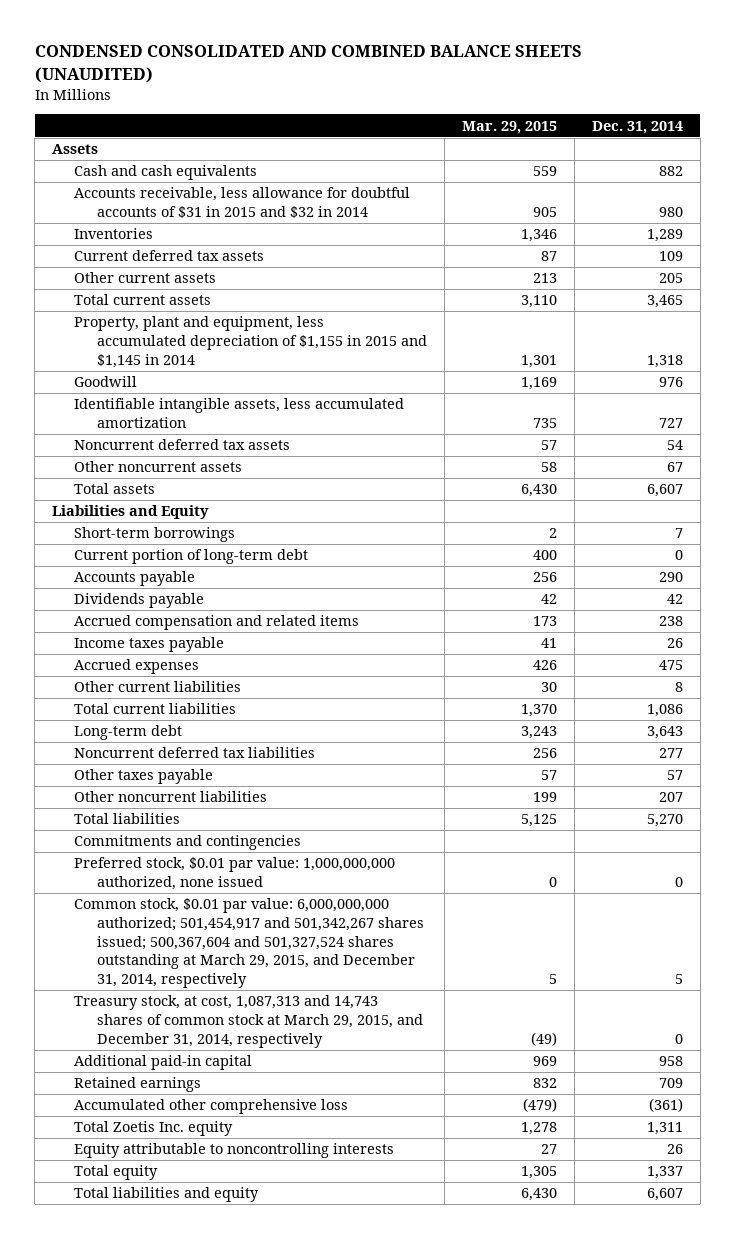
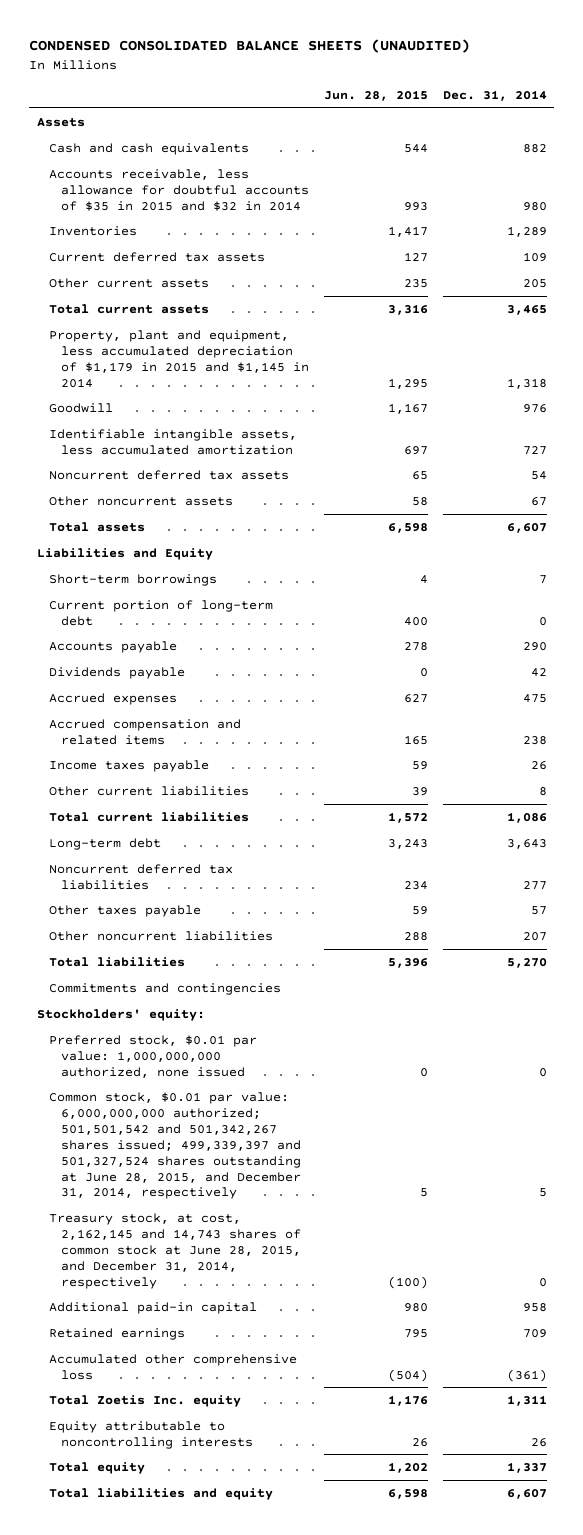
[34,45,582,83] CONDENSED CONSOLIDATED AND COMBINED BALANCE SHEETS (UNAUDITED) -> [29,39,471,54] CONDENSED CONSOLIDATED BALANCE SHEETS (UNAUDITED)
[461,120,557,134] Mar. 29, 2015 -> none
none -> [324,90,429,102] Jun. 28, 2015
[74,187,411,219] Accounts receivable, less allowance for doubtful accounts of $31 in 2015 and $32 in 2014 -> [48,168,310,211] Accounts receivable, less allowance for doubtful accounts of $35 in 2015 and $32 in 2014
[74,316,427,368] Property, plant and equipment, less accumulated depreciation of $1,155 in 2015 and $1,145 in 2014 -> [48,329,310,388] Property, plant and equipment, less accumulated depreciation of $1,179 in 2015 and $1,145 in 2014
[74,659,200,675] Accrued expenses -> [48,692,177,705] Accrued expenses
none -> [36,1008,205,1021] Stockholders' equity:
[74,898,424,989] Common stock, $0.01 par value: 6,000,000,000 authorized; 501,454,917 and 501,342,267 shares issued; 500,367,604 and 501,327,524 shares outstanding at March 29, 2015, and December 31, 2014, respectively -> [48,1091,302,1200] Common stock, $0.01 par value: 6,000,000,000 authorized; 501,501,542 and 501,342,267 shares issued; 499,339,397 and 501,327,524 shares outstanding at June 28, 2015, and December 31, 2014, respectively
[74,995,423,1048] Treasury stock, at cost, 1,087,313 and 14,743 shares of common stock at March 29, 2015, and December 31, 2014, respectively -> [48,1212,302,1289] Treasury stock, at cost, 2,162,145 and 14,743 shares of common stock at June 28, 2015, and December 31, 2014, respectively

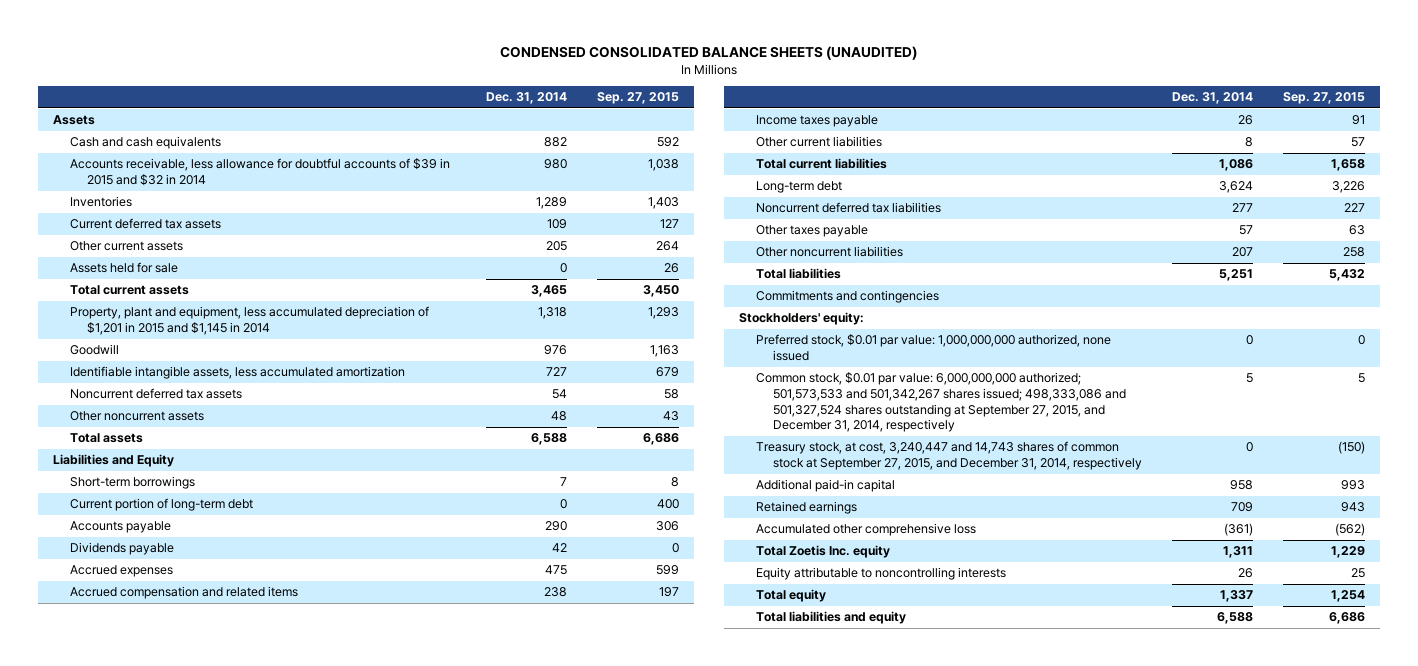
[324,90,429,102] Jun. 28, 2015 -> none
none -> [596,92,679,105] Sep. 27, 2015
[48,168,310,211] Accounts receivable, less allowance for doubtful accounts of $35 in 2015 and $32 in 2014 -> [69,158,450,187] Accounts receivable, less allowance for doubtful accounts of $39 in 2015 and $32 in 2014
none -> [69,262,178,274] Assets held for sale
[48,329,310,388] Property, plant and equipment, less accumulated depreciation of $1,179 in 2015 and $1,145 in 2014 -> [69,306,429,336] Property, plant and equipment, less accumulated depreciation of $1,201 in 2015 and $1,145 in 2014
[530,496,547,506] 67 -> [550,411,567,422] 48
[506,522,547,533] 6,607 -> [530,433,567,446] 6,588
[506,838,547,849] 3,643 -> [1219,181,1254,194] 3,624
[506,957,547,968] 5,270 -> [1219,269,1254,282] 5,251
[48,1091,302,1200] Common stock, $0.01 par value: 6,000,000,000 authorized; 501,501,542 and 501,342,267 shares issued; 499,339,397 and 501,327,524 shares outstanding at June 28, 2015, and December 31, 2014, respectively -> [756,372,1127,433] Common stock, $0.01 par value: 6,000,000,000 authorized; 501,573,533 and 501,342,267 shares issued; 498,333,086 and 501,327,524 shares outstanding at September 27, 2015, and December 31, 2014, respectively
[48,1212,302,1289] Treasury stock, at cost, 2,162,145 and 14,743 shares of common stock at June 28, 2015, and December 31, 2014, respectively -> [756,441,1143,471] Treasury stock, at cost, 3,240,447 and 14,743 shares of common stock at September 27, 2015, and December 31, 2014, respectively
[506,1488,547,1499] 6,607 -> [1217,612,1254,625] 6,588

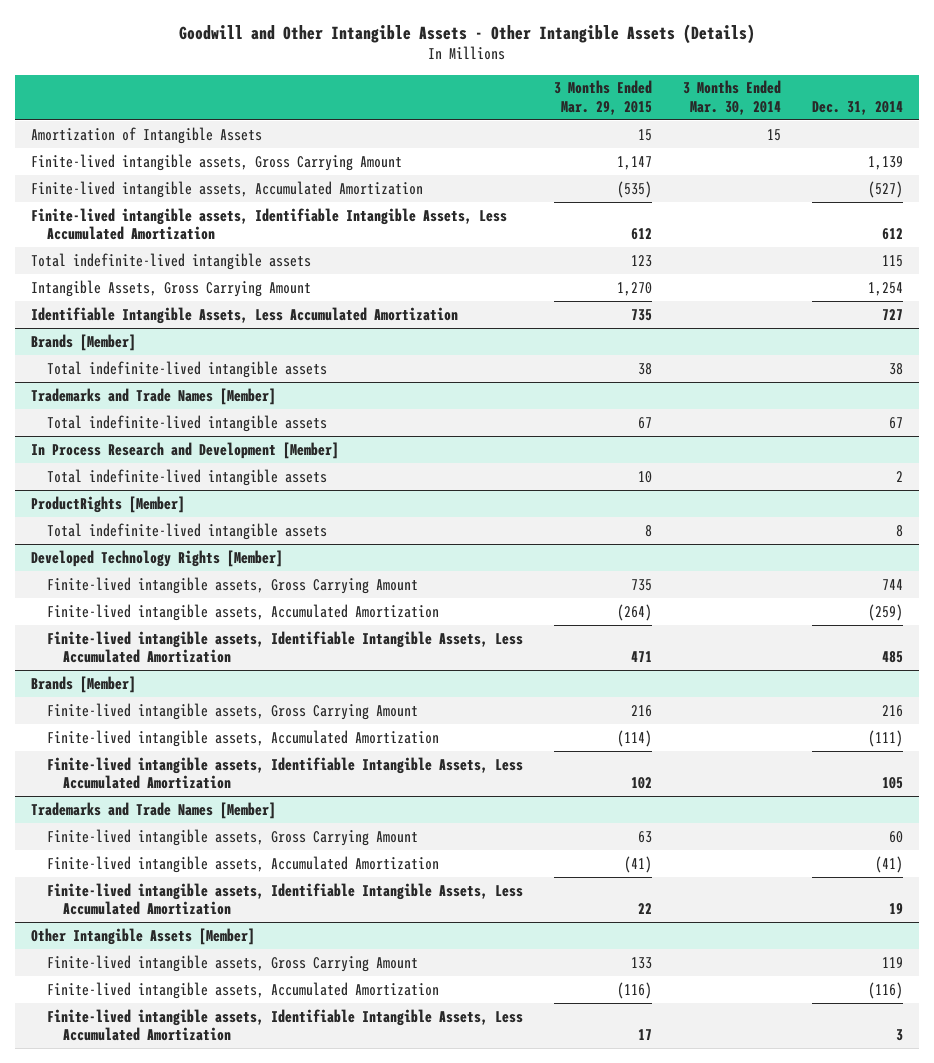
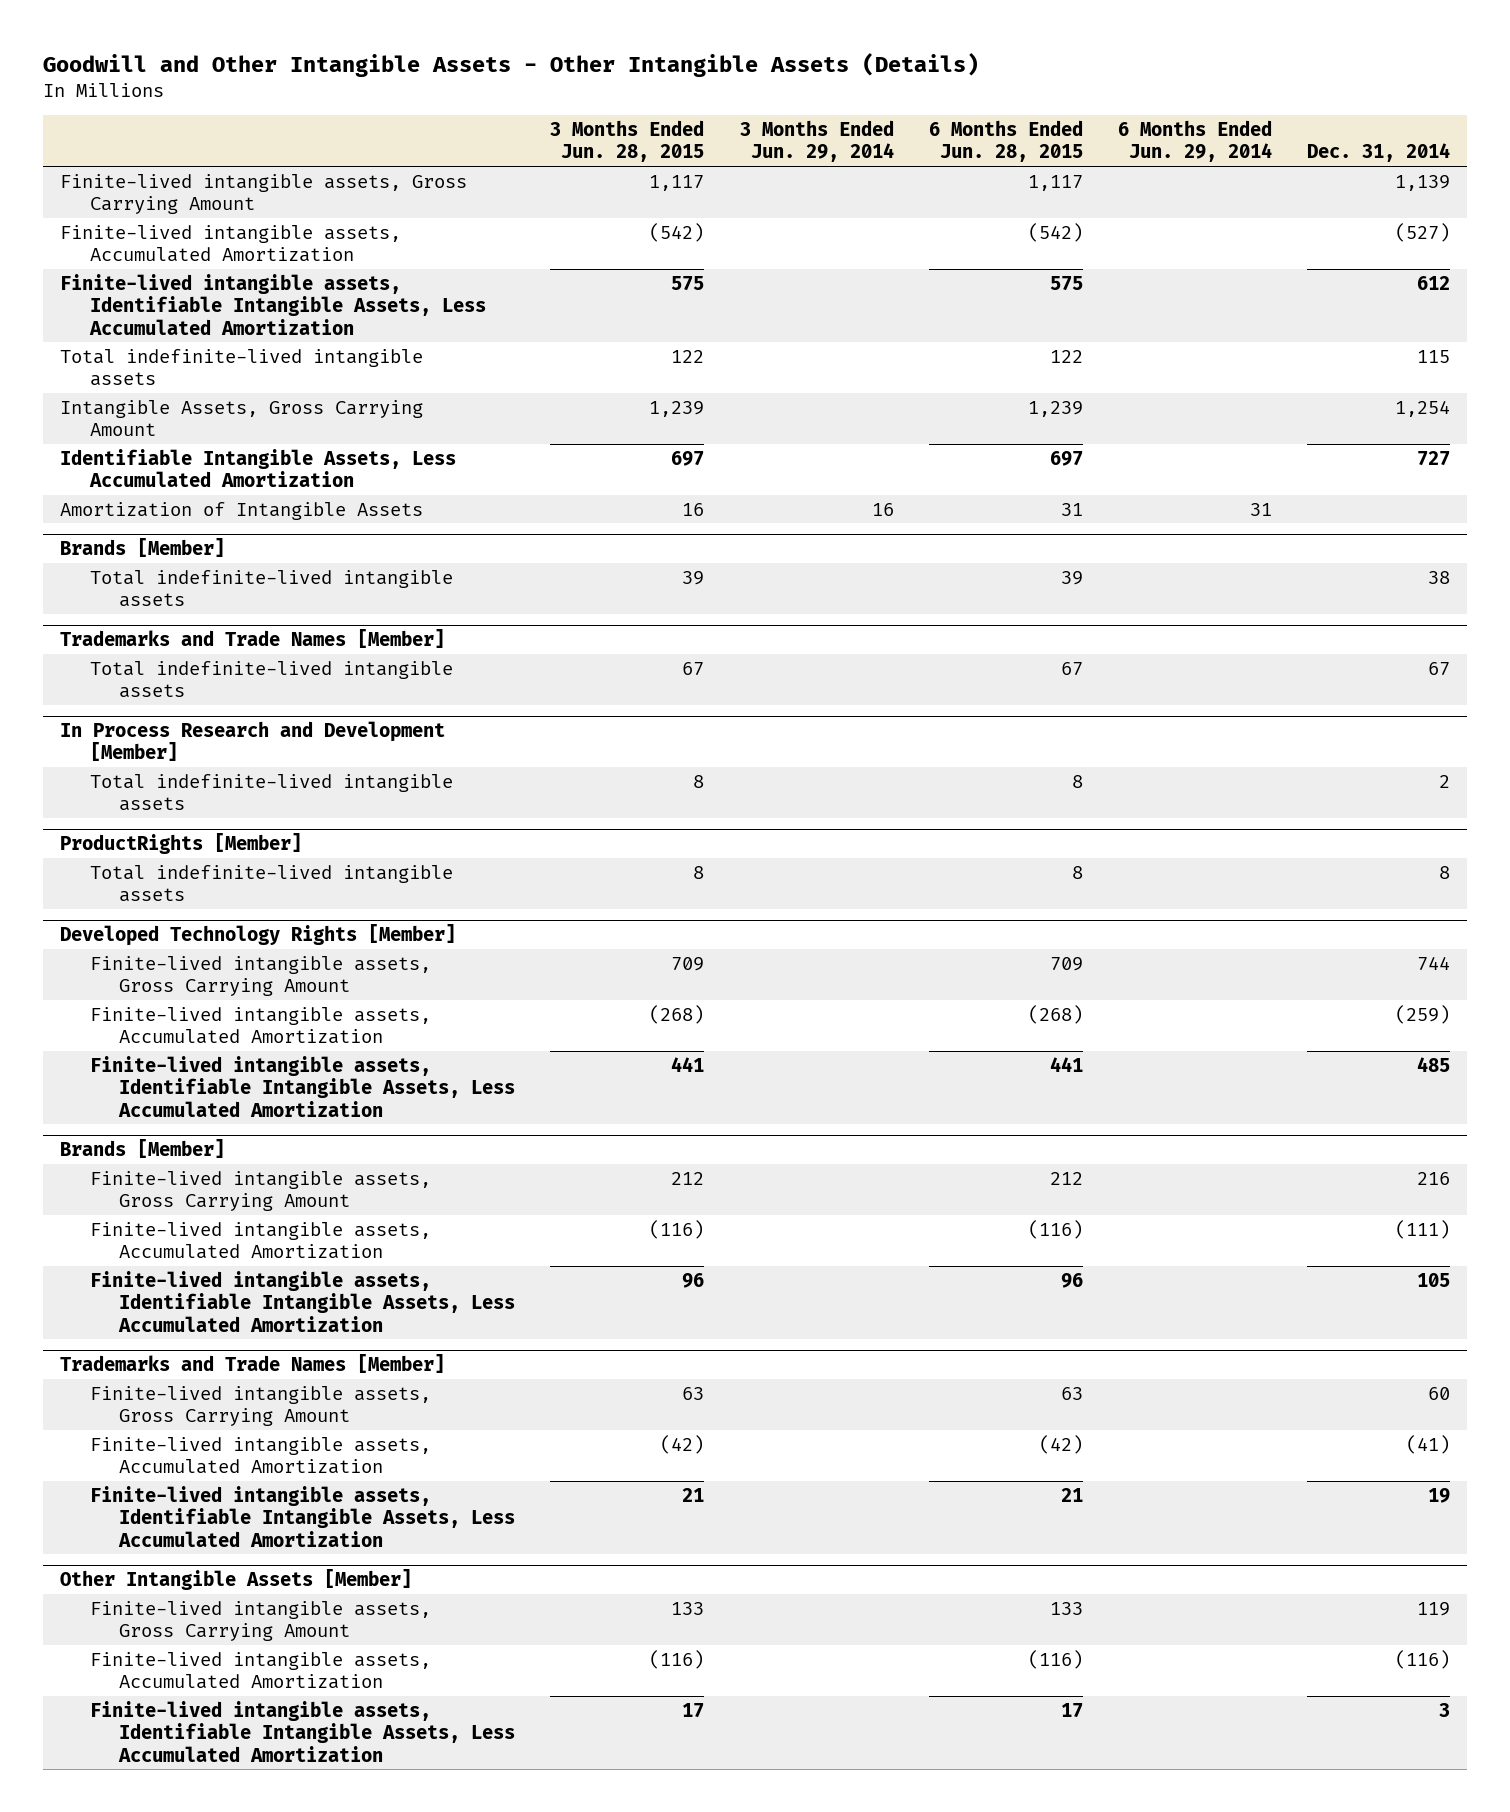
[554,80,653,116] 3 Months Ended Mar. 29, 2015 -> none
[683,80,782,116] 3 Months Ended Mar. 30, 2014 -> none
none -> [550,119,705,163] 3 Months Ended Jun. 28, 2015
none -> [739,119,894,163] 3 Months Ended Jun. 29, 2014
none -> [928,119,1083,163] 6 Months Ended Jun. 28, 2015
none -> [1117,119,1272,163] 6 Months Ended Jun. 29, 2014
[30,126,262,144] Amortization of Intangible Assets -> [60,501,424,520] Amortization of Intangible Assets

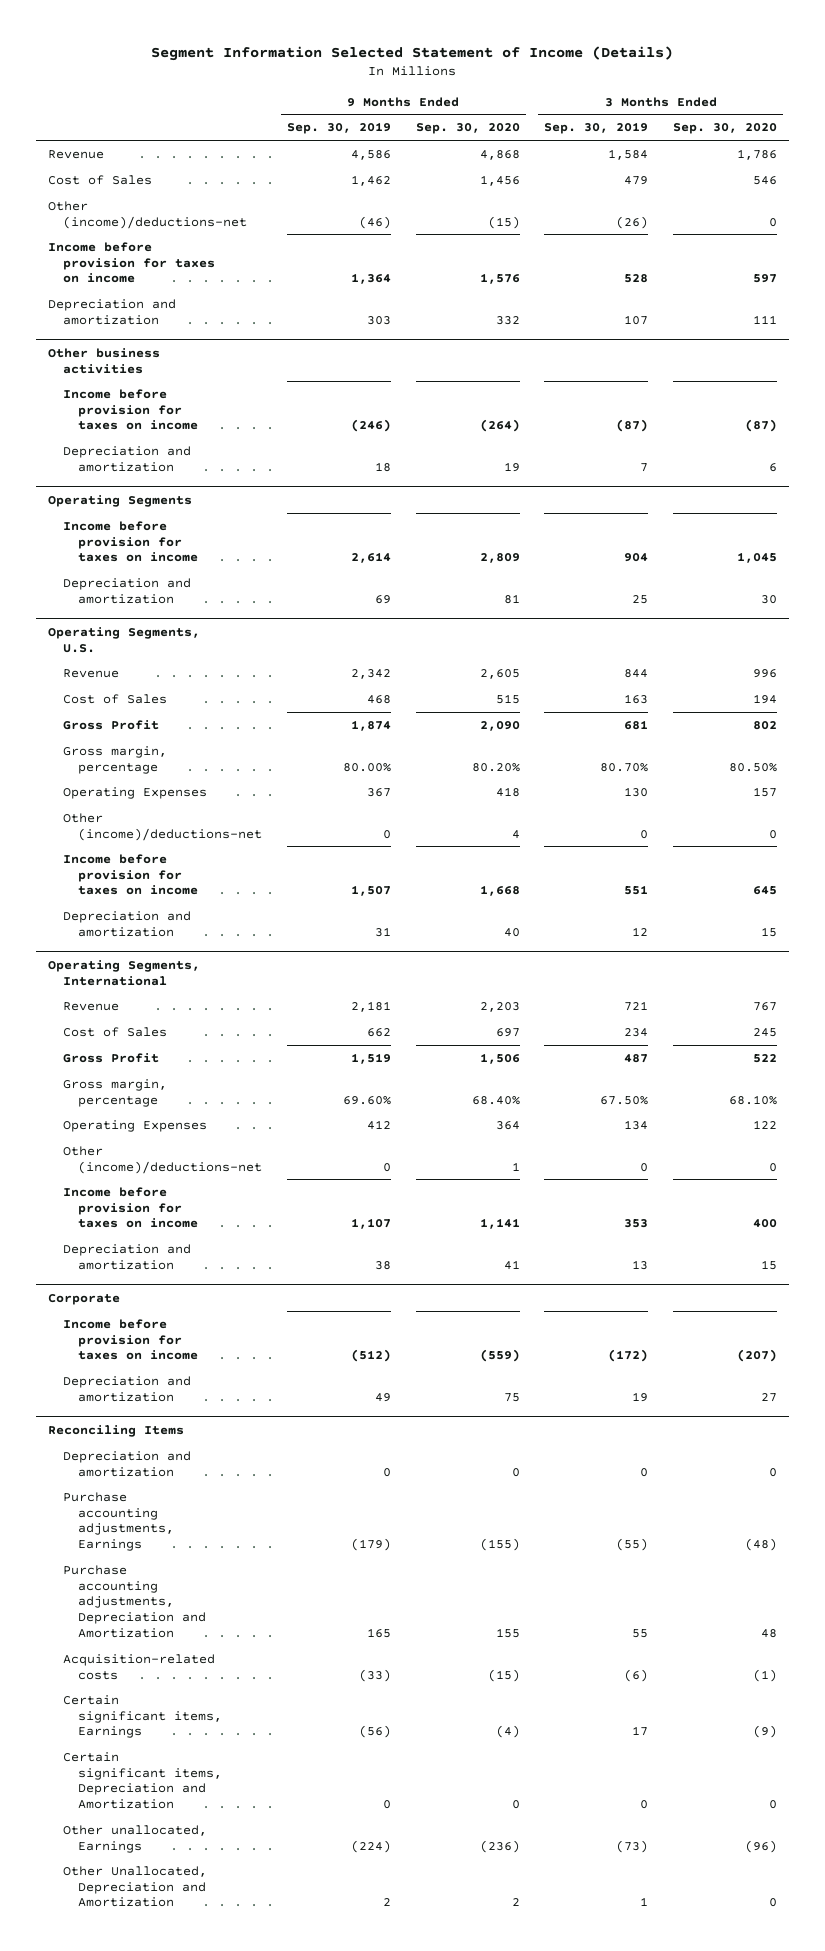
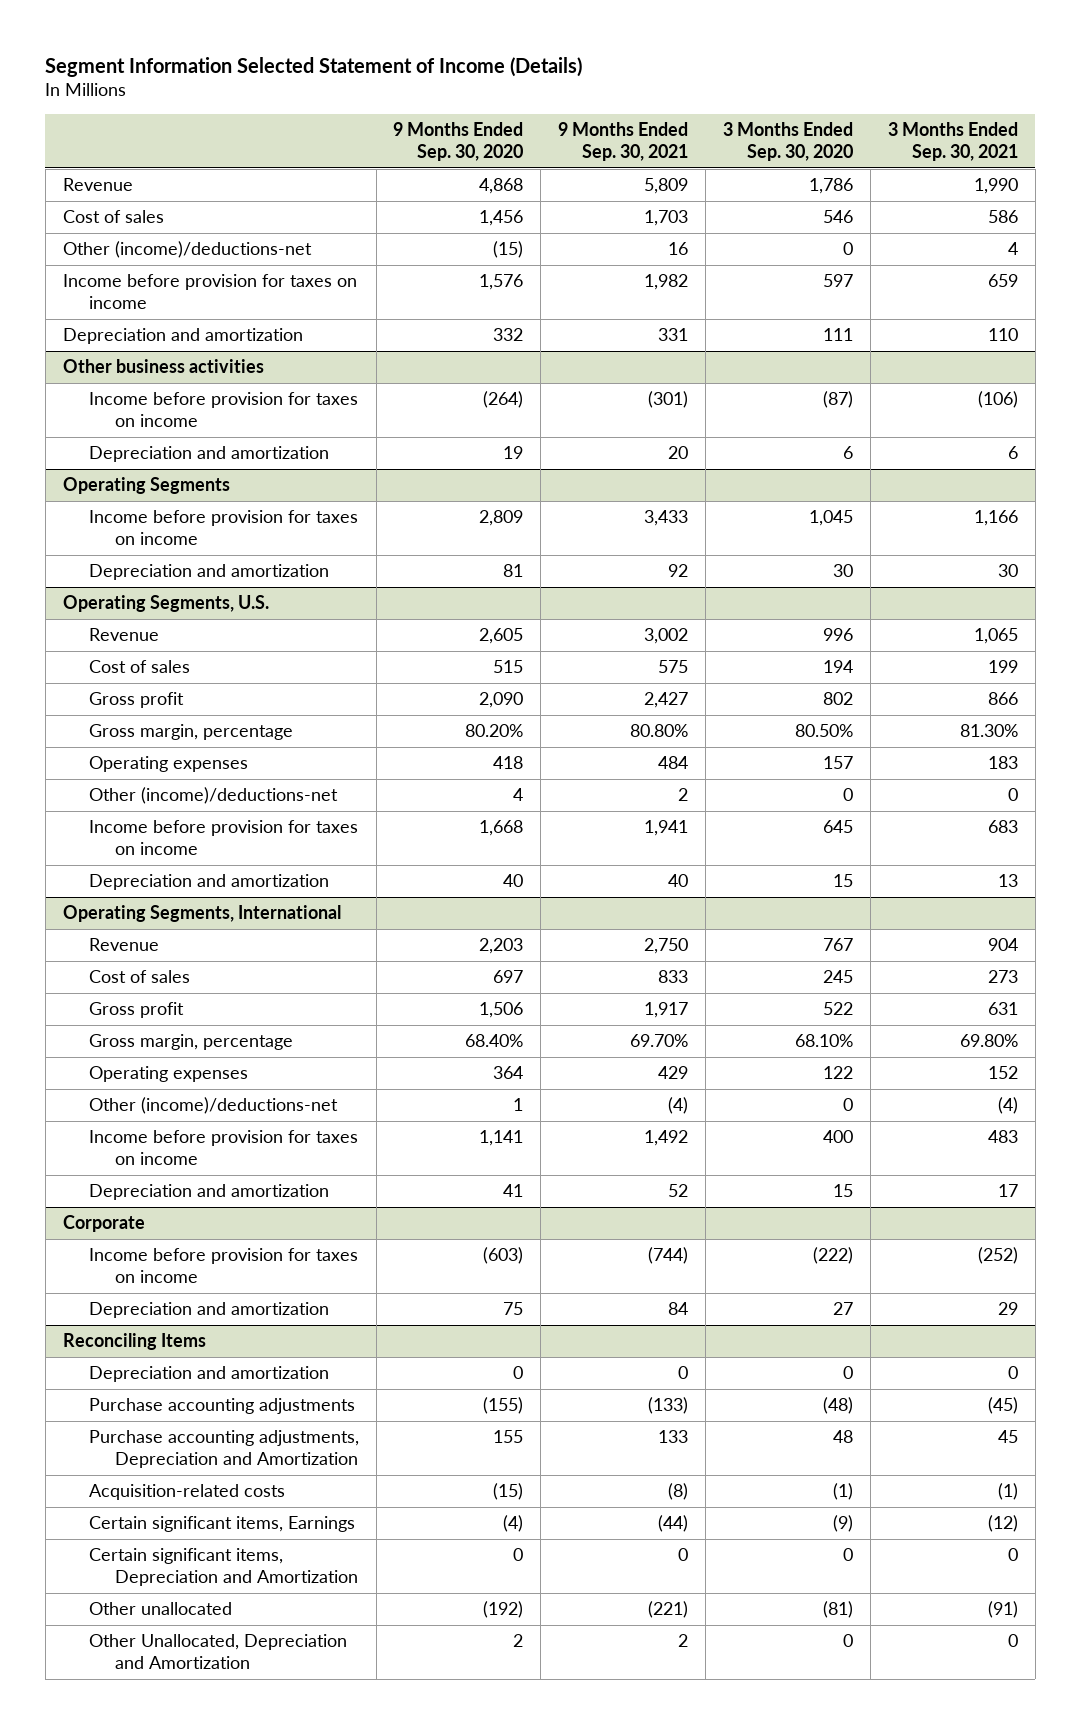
[286,122,391,135] Sep. 30, 2019 -> none
[544,122,649,135] Sep. 30, 2019 -> none
none -> [558,122,689,162] 9 Months Ended Sep. 30, 2021
none -> [888,122,1019,162] 3 Months Ended Sep. 30, 2021
[48,174,153,185] Cost of Sales -> [62,210,164,224] Cost of sales
[63,693,168,704] Cost of Sales -> [88,660,190,674] Cost of sales
[63,719,160,730] Gross Profit -> [88,692,184,709] Gross profit
[63,786,208,799] Operating Expenses -> [88,756,248,773] Operating expenses
[63,1026,168,1037] Cost of Sales -> [88,970,190,984] Cost of sales
[63,1052,160,1063] Gross Profit -> [88,1002,184,1019] Gross profit
[63,1119,208,1132] Operating Expenses -> [88,1066,248,1083] Operating expenses
[479,1349,520,1363] (559) -> [483,1247,524,1265] (603)
[736,1349,777,1363] (207) -> [813,1247,854,1265] (222)
[63,1491,175,1552] Purchase accounting adjustments, Earnings -> [88,1398,355,1415] Purchase accounting adjustments
[63,1824,208,1853] Other unallocated, Earnings -> [88,1602,232,1616] Other unallocated
[479,1839,520,1853] (236) -> [483,1601,524,1619] (192)
[744,1839,777,1853] (96) -> [823,1601,854,1619] (81)

